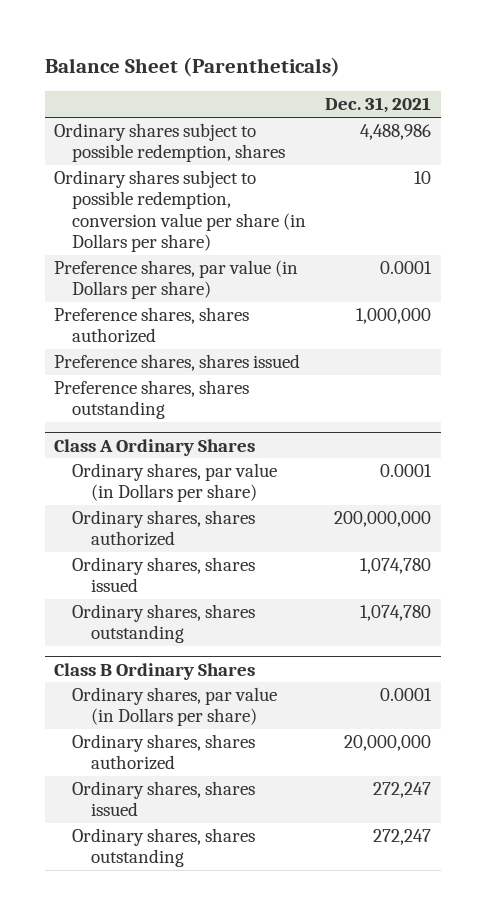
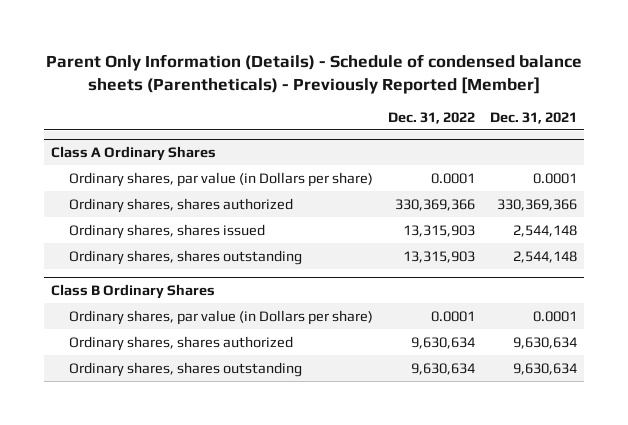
[44,57,340,78] Balance Sheet (Parentheticals) -> [46,53,583,94] Parent Only Information (Details) - Schedule of condensed balance sheets (Parentheticals) - Previously Reported [Member]
none -> [387,111,475,124] Dec. 31, 2022
[54,123,286,163] Ordinary shares subject to possible redemption, shares -> none
[54,170,307,252] Ordinary shares subject to possible redemption, conversion value per share (in Dollars per share) -> none
[54,260,299,300] Preference shares, par value (in Dollars per share) -> none
[54,307,250,344] Preference shares, shares authorized -> none
[54,354,301,372] Preference shares, shares issued -> none
[54,380,250,420] Preference shares, shares outstanding -> none
[334,511,432,528] 200,000,000 -> [496,198,577,211] 330,369,366
[360,558,432,575] 1,074,780 -> [512,224,577,237] 2,544,148
[360,605,432,622] 1,074,780 -> [512,250,577,263] 2,544,148
[72,781,256,817] Ordinary shares, shares issued -> none
[344,735,432,752] 20,000,000 -> [512,336,577,349] 9,630,634
[373,829,432,846] 272,247 -> [512,362,577,375] 9,630,634

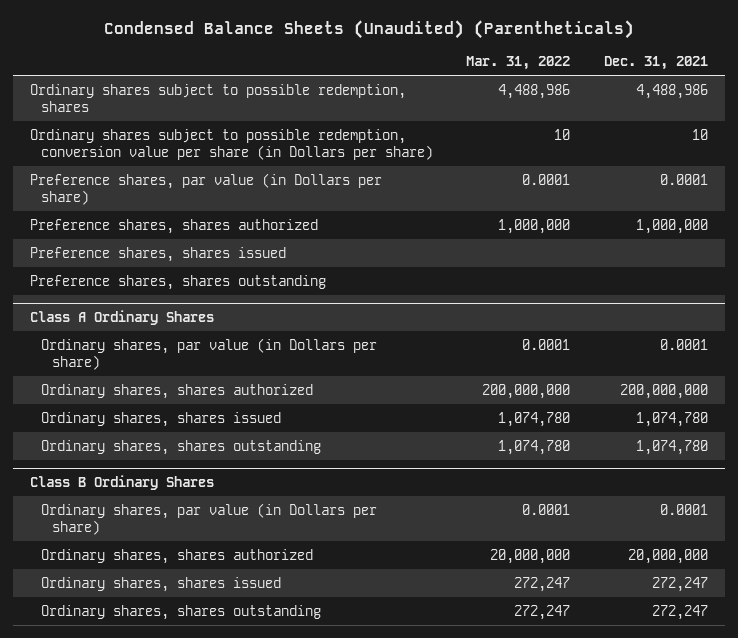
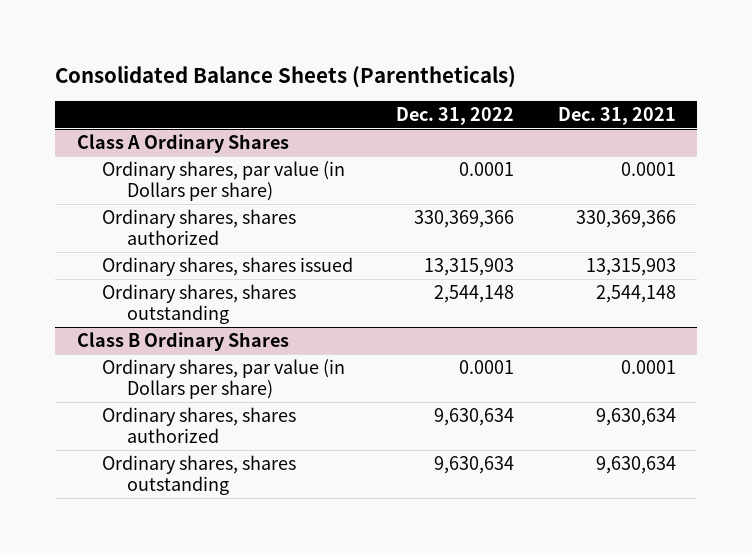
[103,19,634,39] Condensed Balance Sheets (Unaudited) (Parentheticals) -> [55,65,517,89] Consolidated Balance Sheets (Parentheticals)
[466,56,571,71] Mar. 31, 2022 -> none
none -> [396,107,515,126] Dec. 31, 2022
[29,83,406,112] Ordinary shares subject to possible redemption, shares -> none
[29,128,433,160] Ordinary shares subject to possible redemption, conversion value per share (in Dollars per share) -> none
[29,172,382,205] Preference shares, par value (in Dollars per share) -> none
[29,218,318,234] Preference shares, shares authorized -> none
[29,246,286,262] Preference shares, shares issued -> none
[29,274,326,290] Preference shares, shares outstanding -> none
[620,383,709,399] 200,000,000 -> [575,209,676,228] 330,369,366
[636,411,709,427] 1,074,780 -> [585,257,676,276] 13,315,903
[636,439,709,455] 1,074,780 -> [595,284,676,303] 2,544,148
[40,576,281,592] Ordinary shares, shares issued -> none
[628,548,709,564] 20,000,000 -> [595,407,676,426] 9,630,634
[652,604,709,620] 272,247 -> [595,455,676,474] 9,630,634

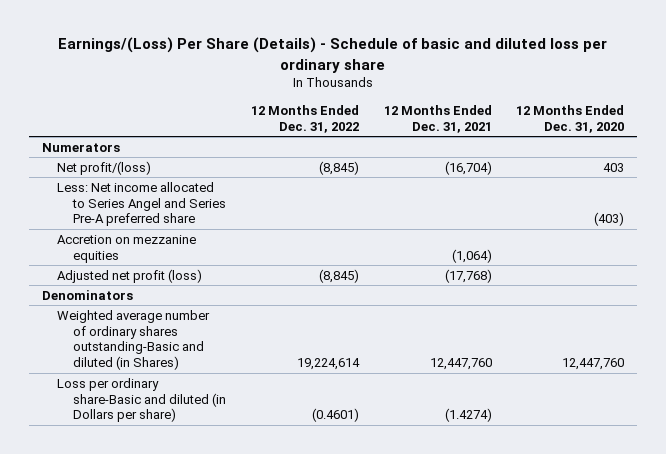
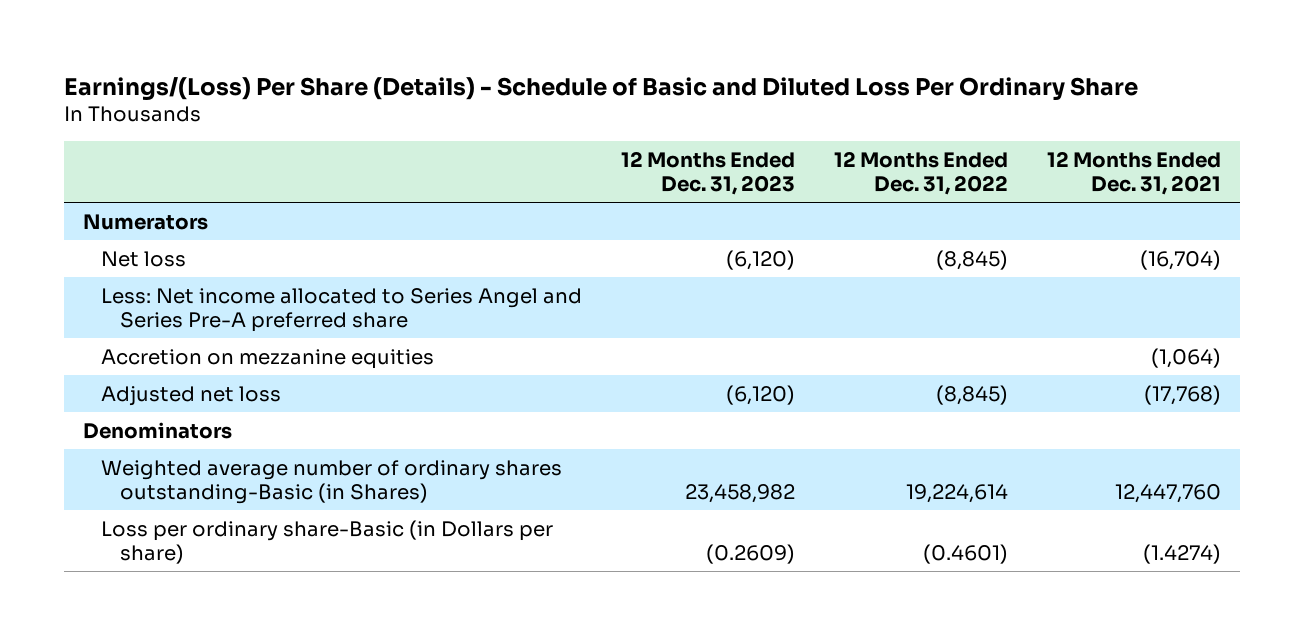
[57,37,607,73] Earnings/(Loss) Per Share (Details) - Schedule of basic and diluted loss per ordinary share -> [63,76,1138,101] Earnings/(Loss) Per Share (Details) - Schedule of Basic and Diluted Loss Per Ordinary Share
[516,104,625,133] 12 Months Ended Dec. 31, 2020 -> none
none -> [621,151,796,195] 12 Months Ended Dec. 31, 2023
[57,160,152,175] Net profit/(loss) -> [101,250,187,267] Net loss
[57,268,203,283] Adjusted net profit (loss) -> [101,385,282,406] Adjusted net loss
[57,309,211,371] Weighted average number of ordinary shares outstanding-Basic and diluted (in Shares) -> [101,459,563,504] Weighted average number of ordinary shares outstanding-Basic (in Shares)
[57,377,227,423] Loss per ordinary share-Basic and diluted (in Dollars per share) -> [101,519,554,564] Loss per ordinary share-Basic (in Dollars per share)

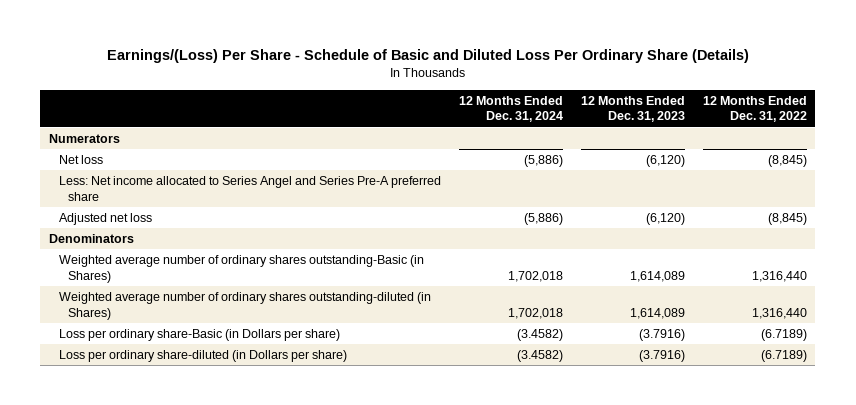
[63,76,1138,101] Earnings/(Loss) Per Share (Details) - Schedule of Basic and Diluted Loss Per Ordinary Share -> [106,48,749,63] Earnings/(Loss) Per Share - Schedule of Basic and Diluted Loss Per Ordinary Share (Details)
[1046,151,1221,195] 12 Months Ended Dec. 31, 2021 -> none
none -> [458,95,563,123] 12 Months Ended Dec. 31, 2024
[101,348,435,369] Accretion on mezzanine equities -> none
[685,483,796,503] 23,458,982 -> [629,270,685,282] 1,614,089
[905,483,1008,503] 19,224,614 -> [751,270,807,282] 1,316,440
none -> [58,292,431,320] Weighted average number of ordinary shares outstanding-diluted (in Shares)
[706,543,796,564] (0.2609) -> [638,329,685,342] (3.7916)
[922,543,1008,564] (0.4601) -> [760,329,807,342] (6.7189)
none -> [58,350,347,363] Loss per ordinary share-diluted (in Dollars per share)

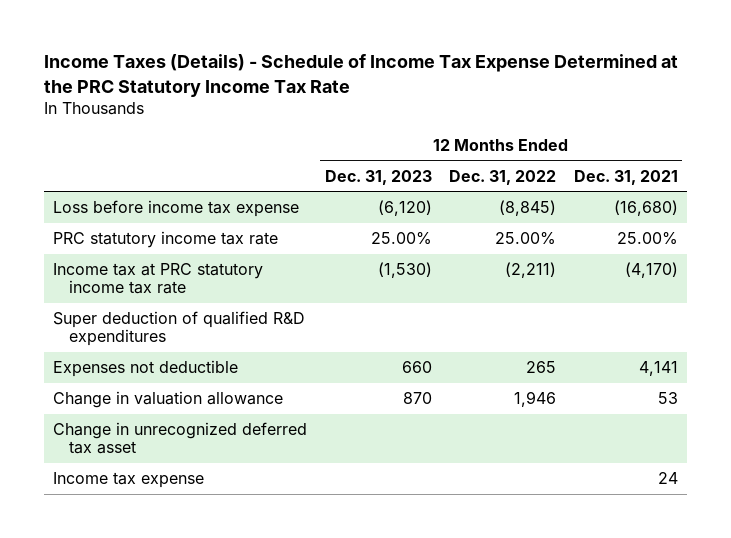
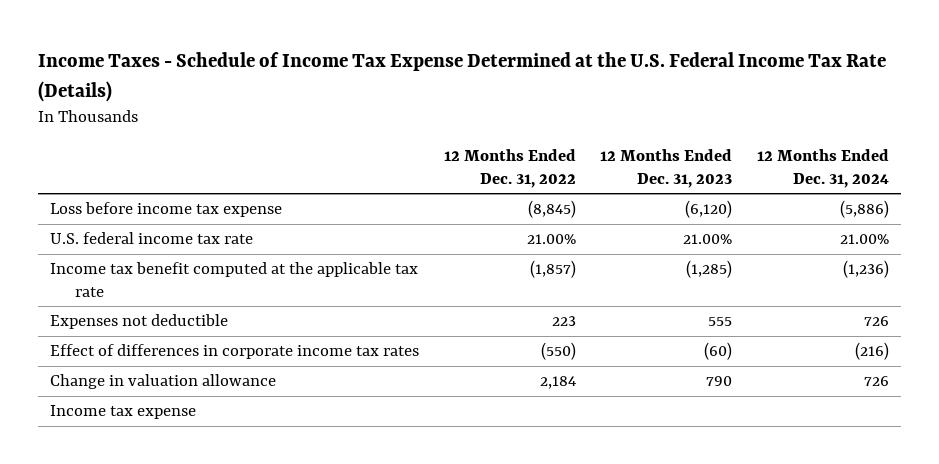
[44,54,679,97] Income Taxes (Details) - Schedule of Income Tax Expense Determined at the PRC Statutory Income Tax Rate -> [37,52,886,102] Income Taxes - Schedule of Income Tax Expense Determined at the U.S. Federal Income Tax Rate (Details)
[573,169,678,185] Dec. 31, 2021 -> none
none -> [757,149,890,188] 12 Months Ended Dec. 31, 2024
[52,311,305,347] Super deduction of qualified R&D expenditures -> none
[52,422,307,455] Change in unrecognized deferred tax asset -> none
[52,231,278,249] PRC statutory income tax rate -> [50,232,254,245] U.S. federal income tax rate
[370,232,432,246] 25.00% -> [683,234,733,245] 21.00%
[495,232,557,246] 25.00% -> [526,234,576,245] 21.00%
[52,263,263,295] Income tax at PRC statutory income tax rate -> [50,262,419,297] Income tax benefit computed at the applicable tax rate
[377,262,432,279] (1,530) -> [686,260,733,279] (1,285)
[505,262,557,279] (2,211) -> [529,260,576,279] (1,857)
[401,361,432,374] 660 -> [708,317,733,327] 555
[526,361,557,374] 265 -> [551,316,576,327] 223
none -> [50,344,420,360] Effect of differences in corporate income tax rates
[402,392,432,405] 870 -> [706,376,733,387] 790
[514,391,557,408] 1,946 -> [539,376,576,390] 2,184

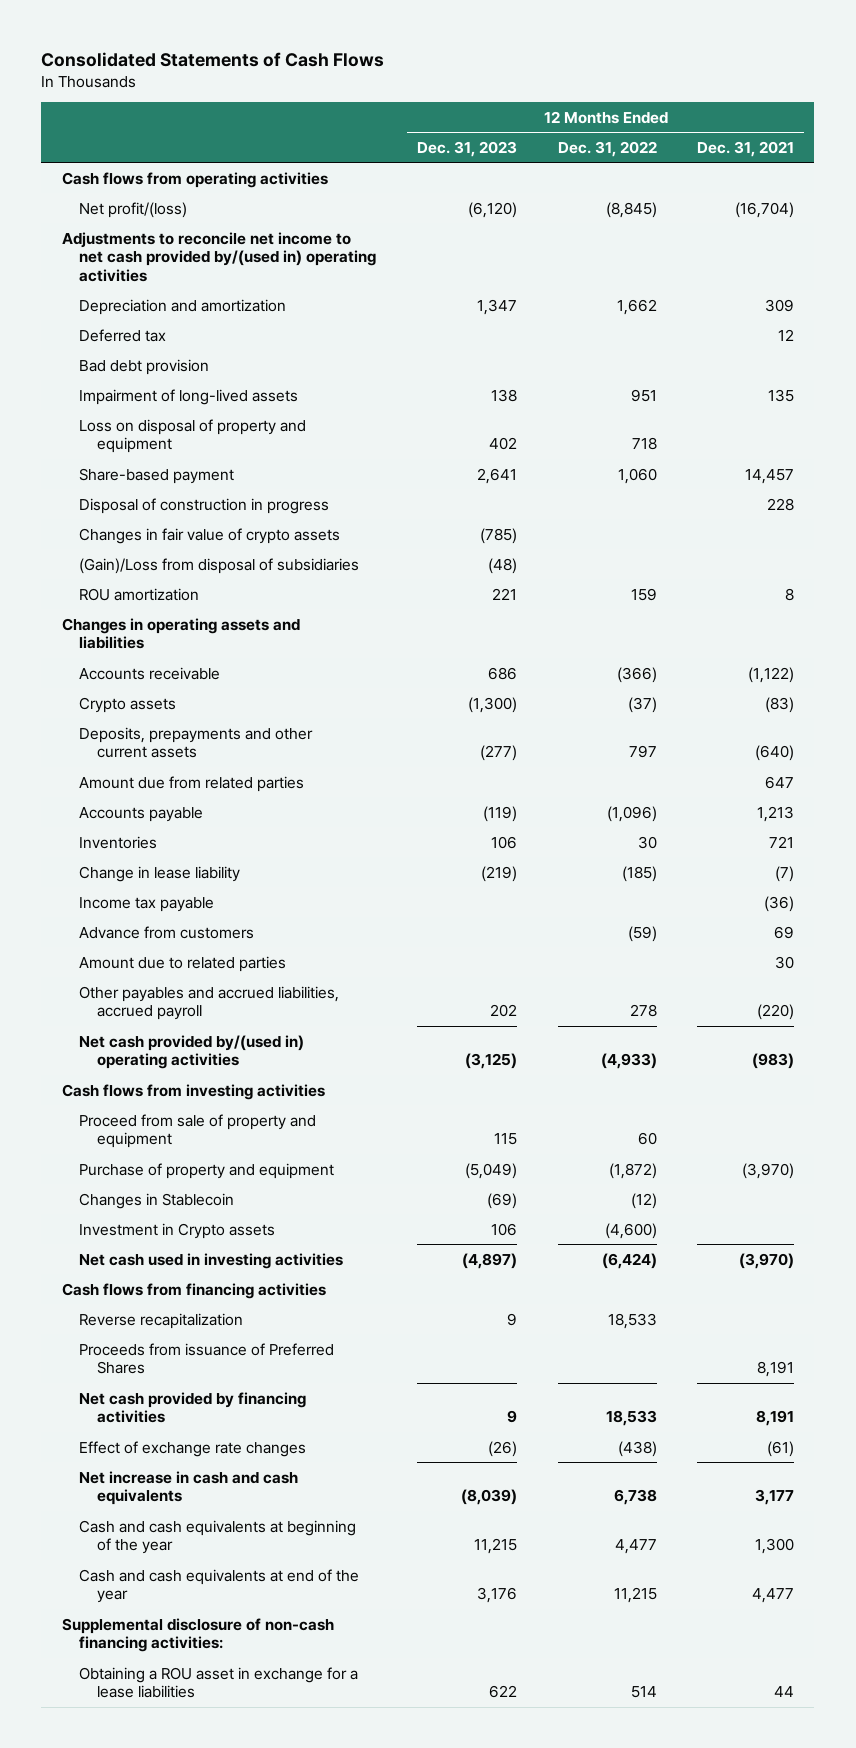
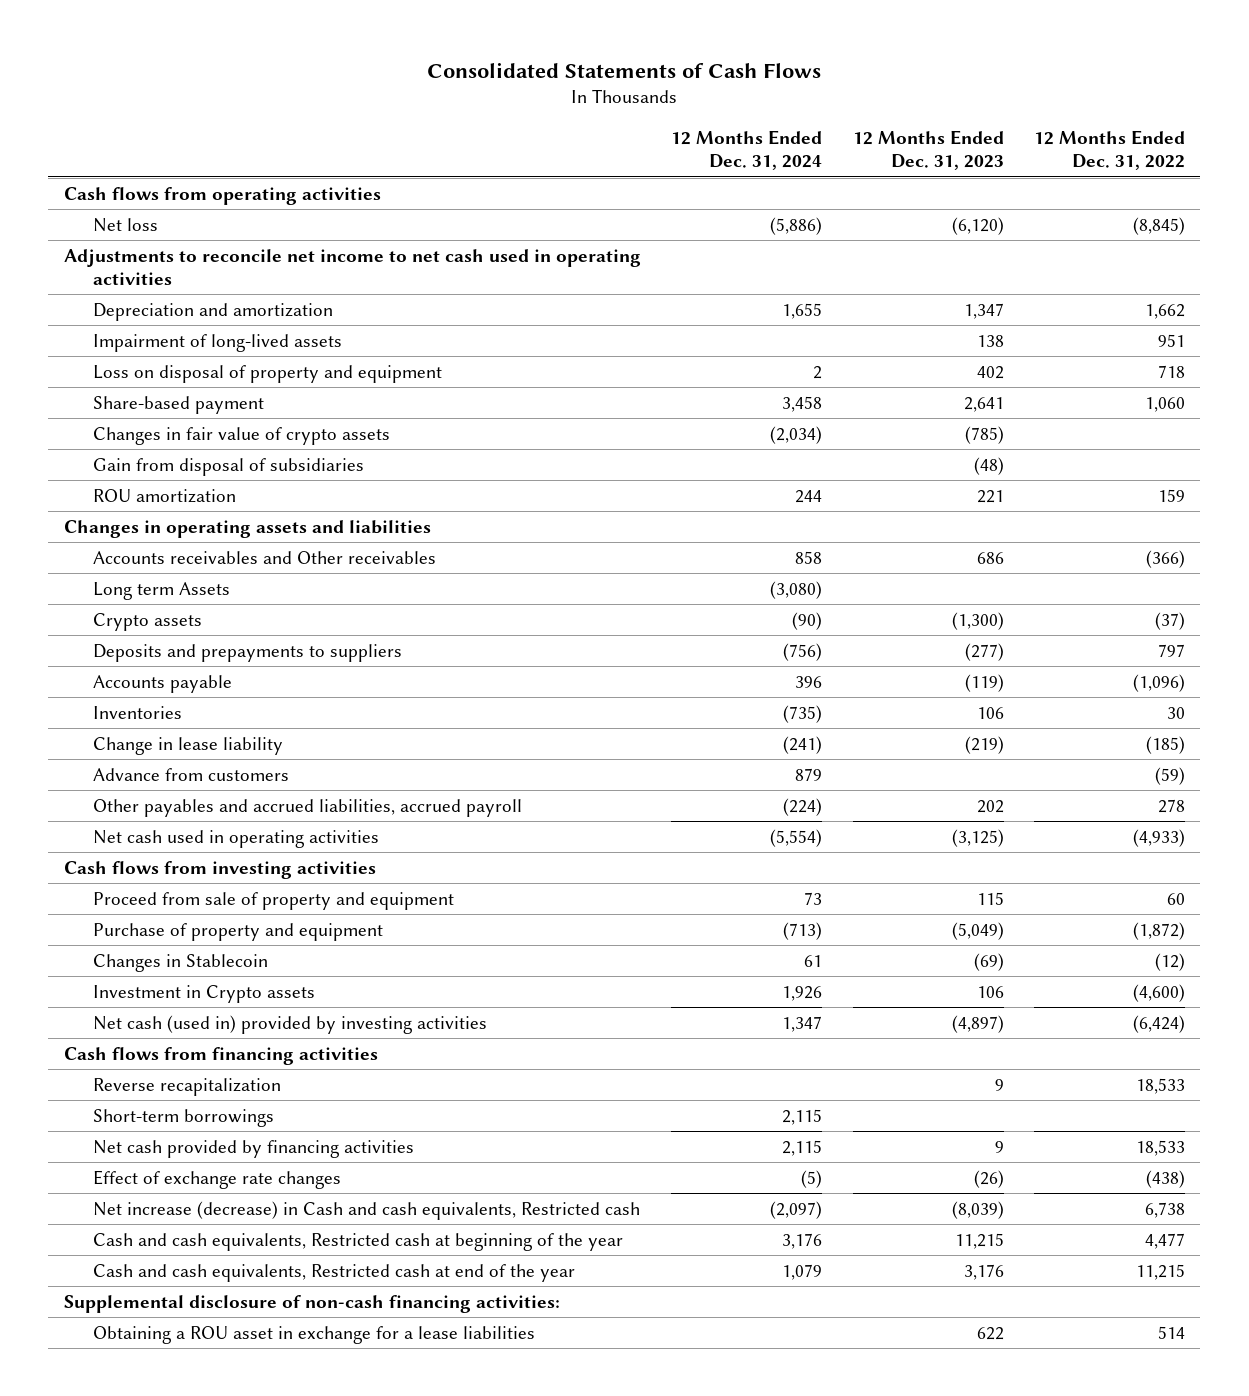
[697,140,795,157] Dec. 31, 2021 -> none
none -> [671,129,823,171] 12 Months Ended Dec. 31, 2024
[79,201,188,218] Net profit/(loss) -> [93,217,159,232] Net loss
[61,231,377,283] Adjustments to reconcile net income to net cash provided by/(used in) operating activities -> [63,248,641,286] Adjustments to reconcile net income to net cash used in operating activities
[79,328,167,342] Deferred tax -> none
[79,358,210,375] Bad debt provision -> none
[79,497,330,514] Disposal of construction in progress -> none
[79,557,360,574] (Gain)/Loss from disposal of subsidiaries -> [93,457,365,476] Gain from disposal of subsidiaries
[79,666,221,680] Accounts receivable -> [93,550,437,564] Accounts receivables and Other receivables
none -> [93,581,231,600] Long term Assets
[79,775,305,792] Amount due from related parties -> none
[79,726,314,759] Deposits, prepayments and other current assets -> [93,643,403,662] Deposits and prepayments to suppliers
[79,896,215,912] Income tax payable -> none
[79,955,287,972] Amount due to related parties -> none
[79,1034,305,1070] Net cash provided by/(used in) operating activities -> [93,829,380,848] Net cash used in operating activities
[79,1252,344,1269] Net cash used in investing activities -> [93,1014,488,1034] Net cash (used in) provided by investing activities
[79,1342,335,1375] Proceeds from issuance of Preferred Shares -> none
none -> [93,1108,275,1127] Short-term borrowings
[79,1470,299,1506] Net increase in cash and cash equivalents -> [93,1200,641,1220] Net increase (decrease) in Cash and cash equivalents, Restricted cash
[79,1519,357,1555] Cash and cash equivalents at beginning of the year -> [93,1232,624,1251] Cash and cash equivalents, Restricted cash at beginning of the year
[79,1568,360,1604] Cash and cash equivalents at end of the year -> [93,1263,576,1282] Cash and cash equivalents, Restricted cash at end of the year

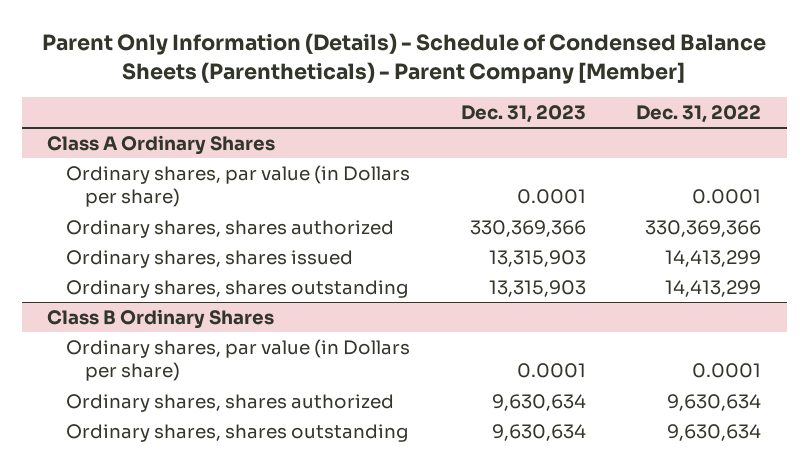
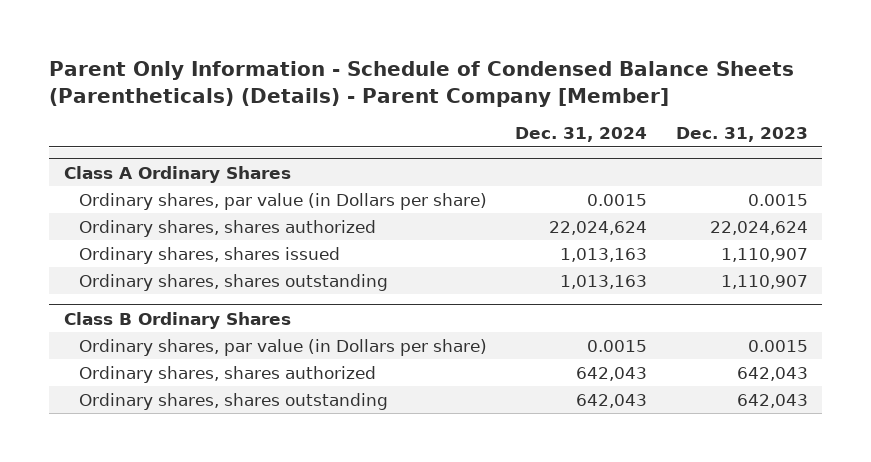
[42,33,767,84] Parent Only Information (Details) - Schedule of Condensed Balance Sheets (Parentheticals) - Parent Company [Member] -> [49,61,795,107] Parent Only Information - Schedule of Condensed Balance Sheets (Parentheticals) (Details) - Parent Company [Member]
[636,105,762,124] Dec. 31, 2022 -> none
none -> [515,127,648,143] Dec. 31, 2024
[516,189,586,205] 0.0001 -> [747,193,808,206] 0.0015
[469,219,586,237] 330,369,366 -> [709,220,808,235] 22,024,624
[488,249,586,267] 13,315,903 -> [720,247,808,262] 1,110,907
[488,279,586,297] 13,315,903 -> [720,274,808,289] 1,110,907
[516,363,586,379] 0.0001 -> [747,339,808,352] 0.0015
[491,393,586,411] 9,630,634 -> [736,366,808,381] 642,043
[491,423,586,441] 9,630,634 -> [736,393,808,408] 642,043

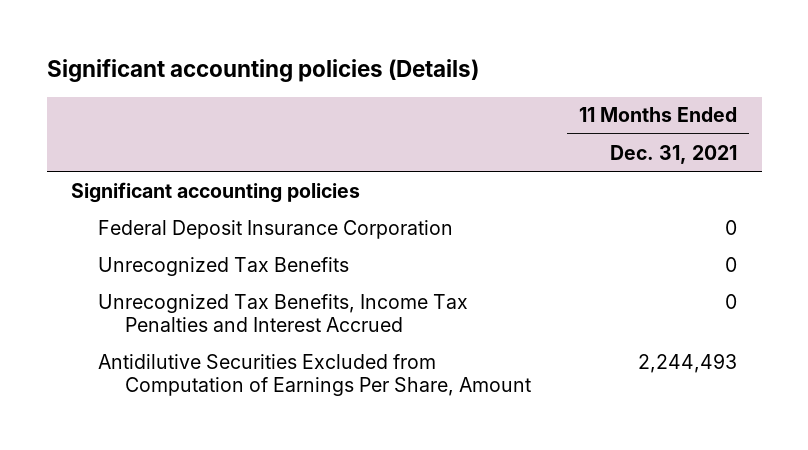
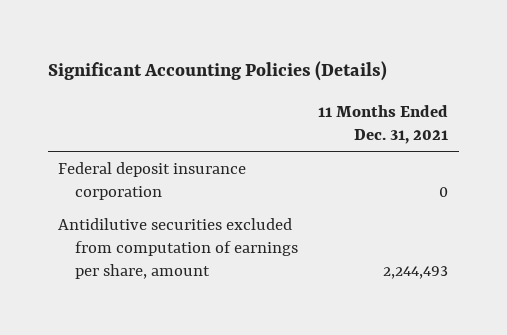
[46,59,479,83] Significant accounting policies (Details) -> [47,61,387,82] Significant Accounting Policies (Details)
[70,181,360,203] Significant accounting policies -> none
[98,256,350,276] Unrecognized Tax Benefits -> none
[98,293,469,332] Unrecognized Tax Benefits, Income Tax Penalties and Interest Accrued -> none
[98,219,454,239] Federal Deposit Insurance Corporation -> [58,161,247,200] Federal deposit insurance corporation
[98,353,532,396] Antidilutive Securities Excluded from Computation of Earnings Per Share, Amount -> [58,217,298,279] Antidilutive securities excluded from computation of earnings per share, amount

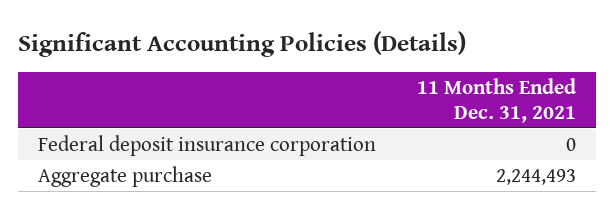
[58,217,298,279] Antidilutive securities excluded from computation of earnings per share, amount -> [38,166,213,188] Aggregate purchase

